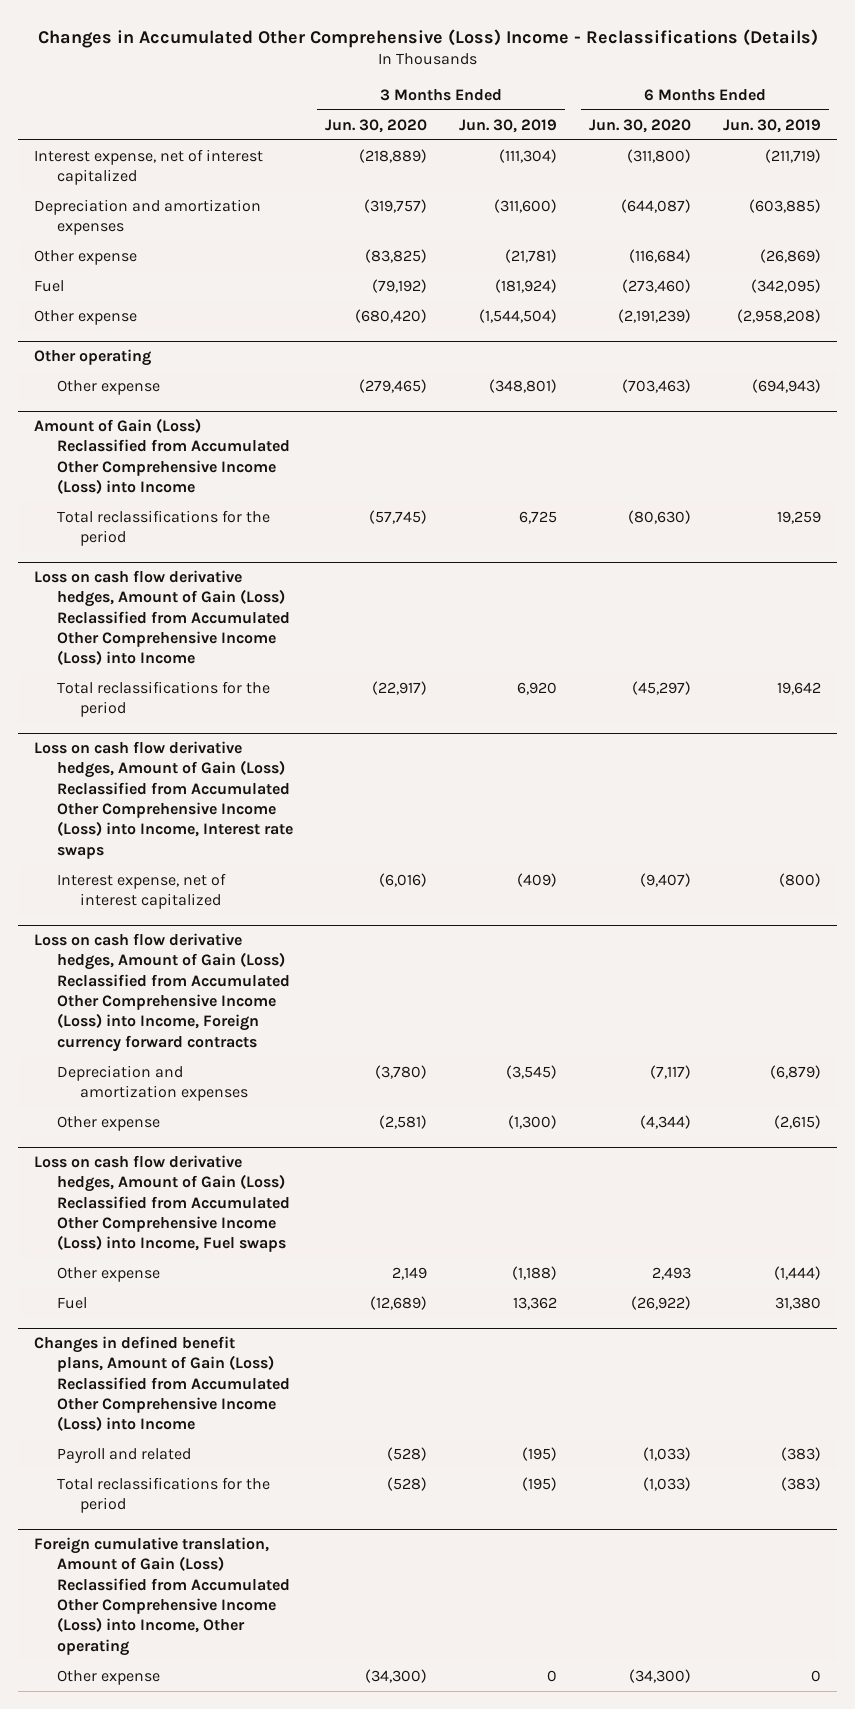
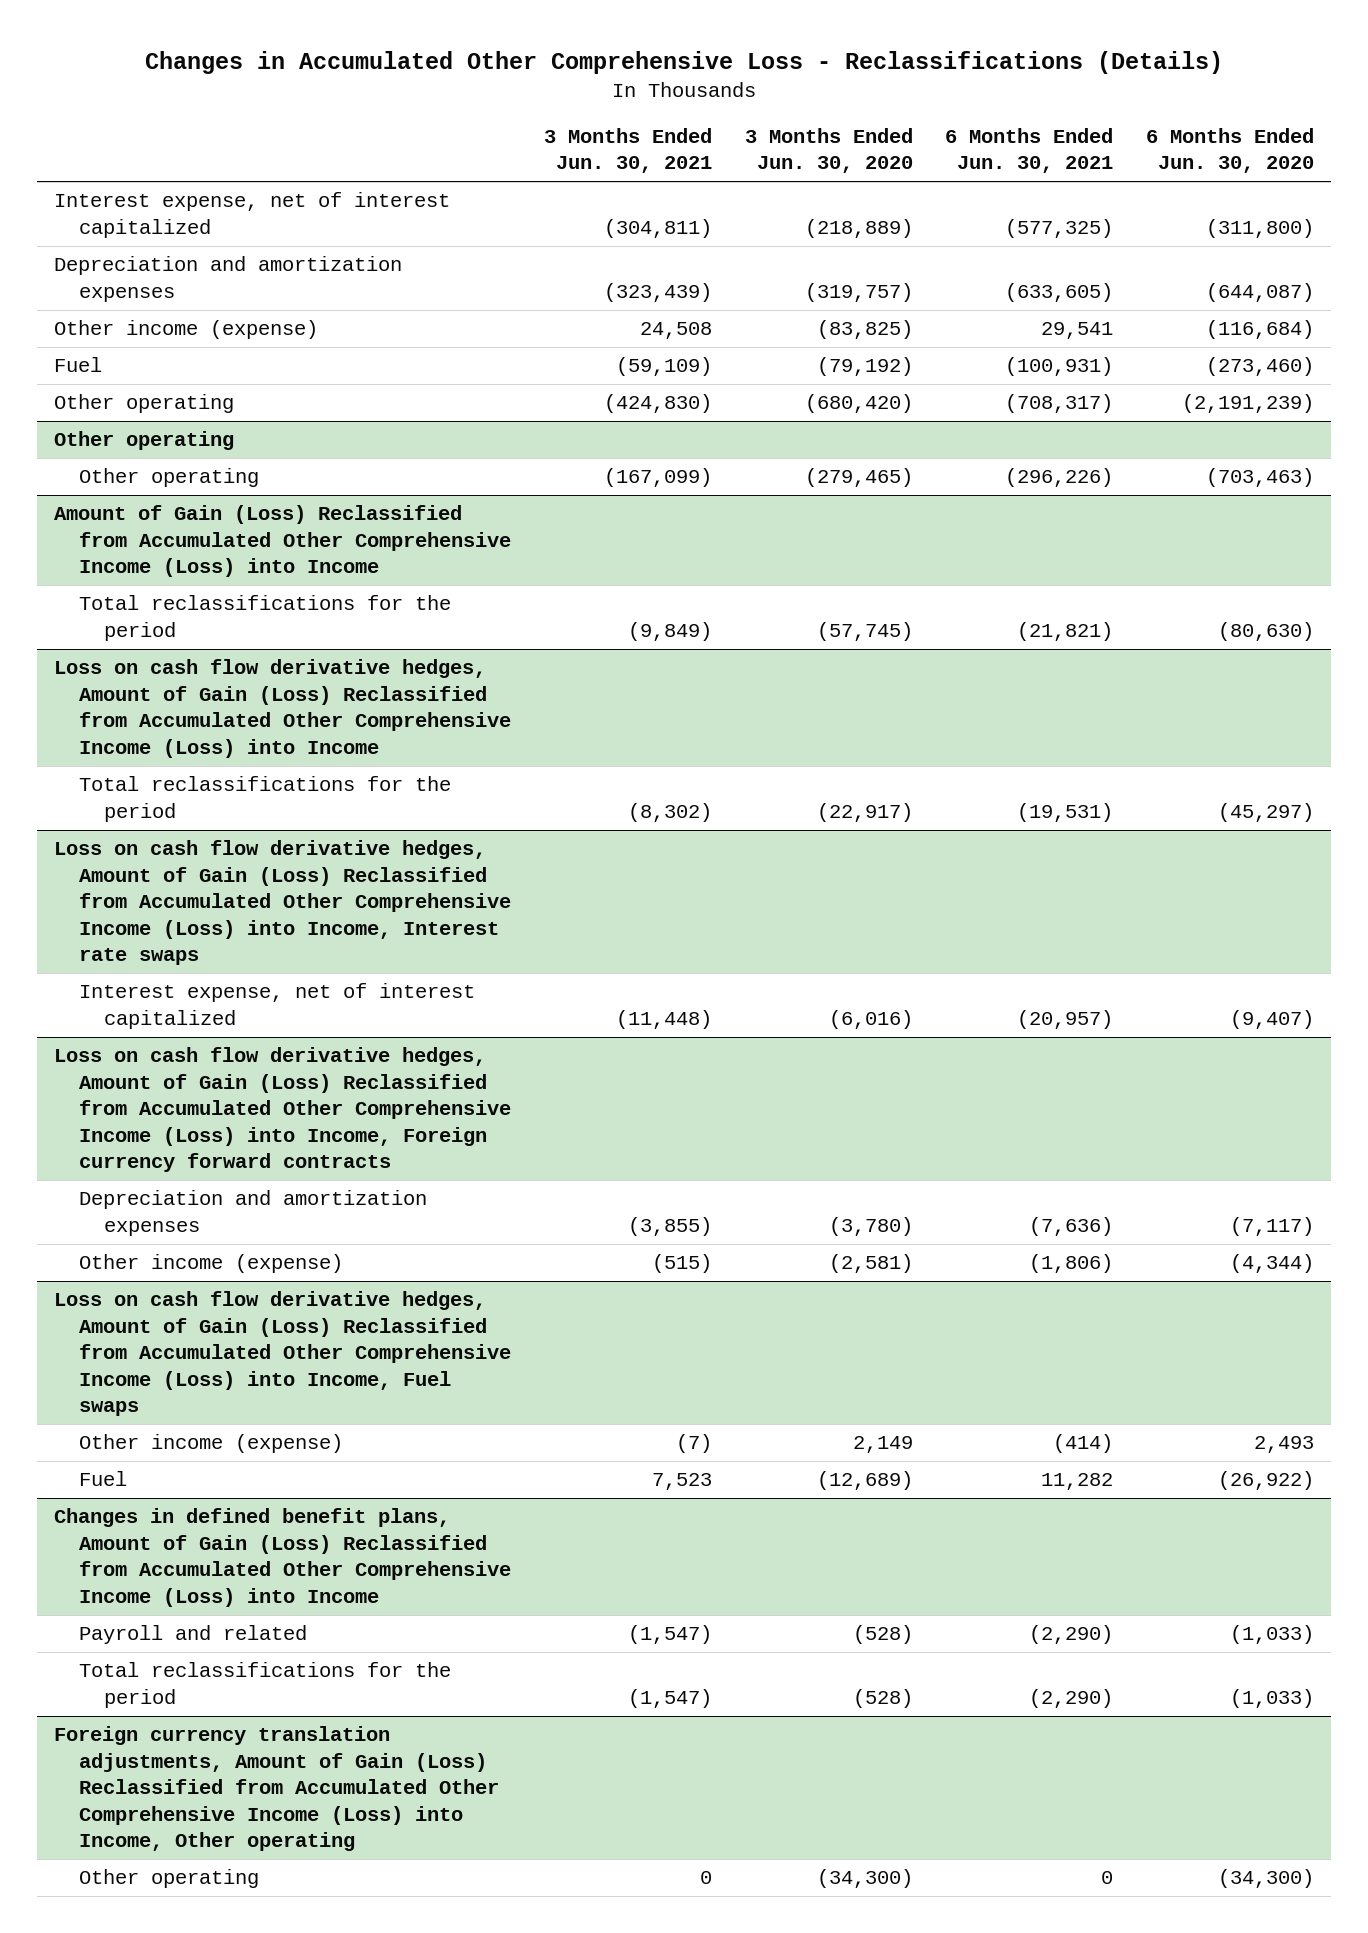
[37,28,818,48] Changes in Accumulated Other Comprehensive (Loss) Income - Reclassifications (Details) -> [145,51,1224,75] Changes in Accumulated Other Comprehensive Loss - Reclassifications (Details)
[459,118,558,133] Jun. 30, 2019 -> none
[723,118,822,133] Jun. 30, 2019 -> none
none -> [543,127,712,174] 3 Months Ended Jun. 30, 2021
none -> [945,127,1114,174] 6 Months Ended Jun. 30, 2021
[34,249,138,265] Other expense -> [53,320,318,340] Other income (expense)
[34,309,138,325] Other expense -> [53,394,234,414] Other operating
[57,379,161,395] Other expense -> [78,468,259,488] Other operating
[57,1115,161,1131] Other expense -> [78,1254,343,1274] Other income (expense)
[57,1266,161,1282] Other expense -> [78,1434,343,1454] Other income (expense)
[34,1537,291,1656] Foreign cumulative translation, Amount of Gain (Loss) Reclassified from Accumulated Other Comprehensive Income (Loss) into Income, Other operating -> [53,1726,499,1852] Foreign currency translation adjustments, Amount of Gain (Loss) Reclassified from Accumulated Other Comprehensive Income (Loss) into Income, Other operating
[57,1669,161,1685] Other expense -> [78,1869,259,1889] Other operating

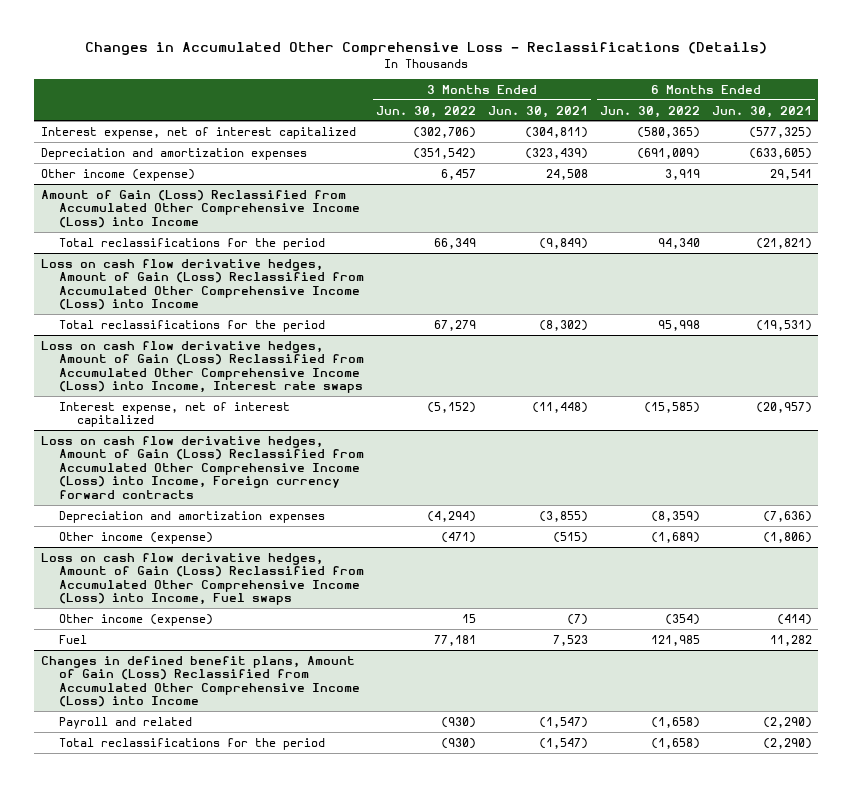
[744,127,913,174] 3 Months Ended Jun. 30, 2020 -> none
[1146,127,1315,174] 6 Months Ended Jun. 30, 2020 -> none
none -> [375,105,476,118] Jun. 30, 2022
none -> [600,105,701,118] Jun. 30, 2022
[53,357,102,373] Fuel -> none
[53,394,234,414] Other operating -> none
[53,431,234,451] Other operating -> none
[78,468,259,488] Other operating -> none
[53,1726,499,1852] Foreign currency translation adjustments, Amount of Gain (Loss) Reclassified from Accumulated Other Comprehensive Income (Loss) into Income, Other operating -> none
[78,1869,259,1889] Other operating -> none

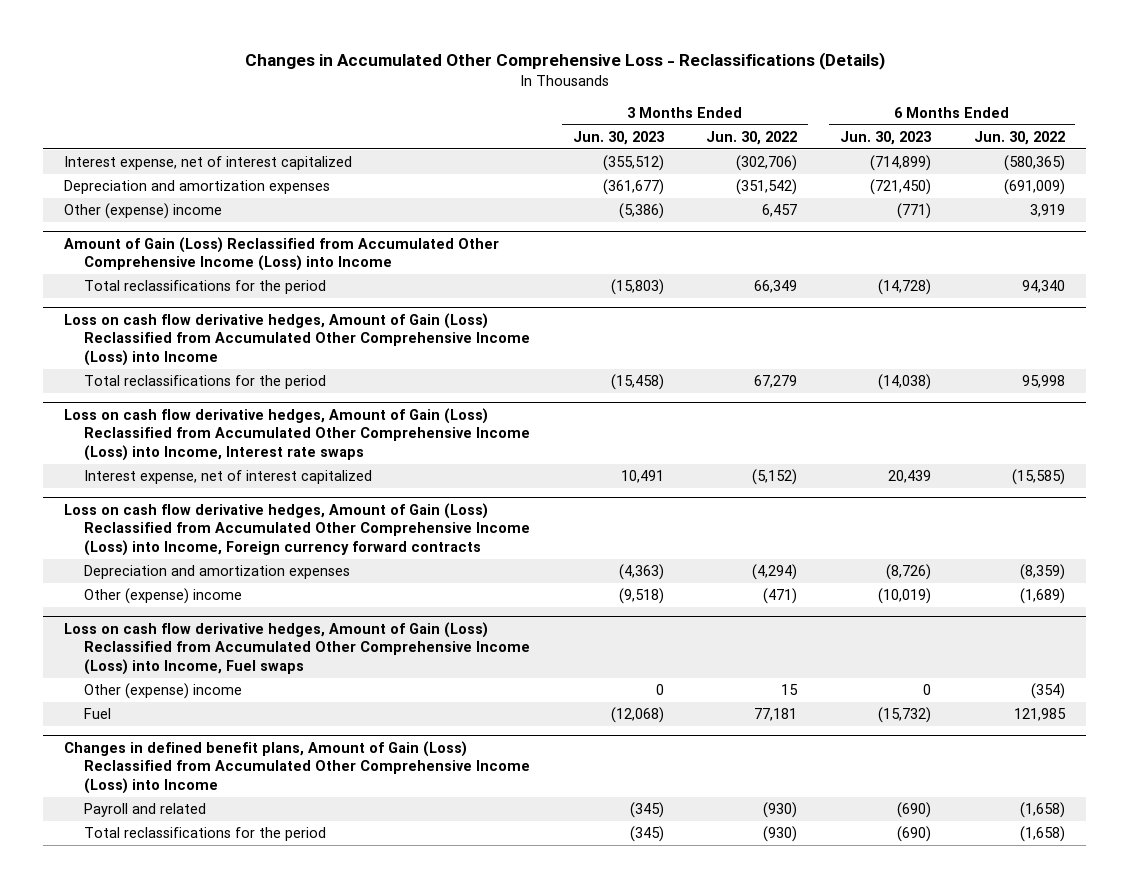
[488,105,589,118] Jun. 30, 2021 -> none
[712,105,813,118] Jun. 30, 2021 -> none
none -> [572,130,664,145] Jun. 30, 2023
none -> [840,130,932,145] Jun. 30, 2023
[40,168,195,181] Other income (expense) -> [64,203,223,220] Other (expense) income
[58,531,213,544] Other income (expense) -> [83,588,242,605] Other (expense) income
[58,613,213,626] Other income (expense) -> [83,683,242,700] Other (expense) income

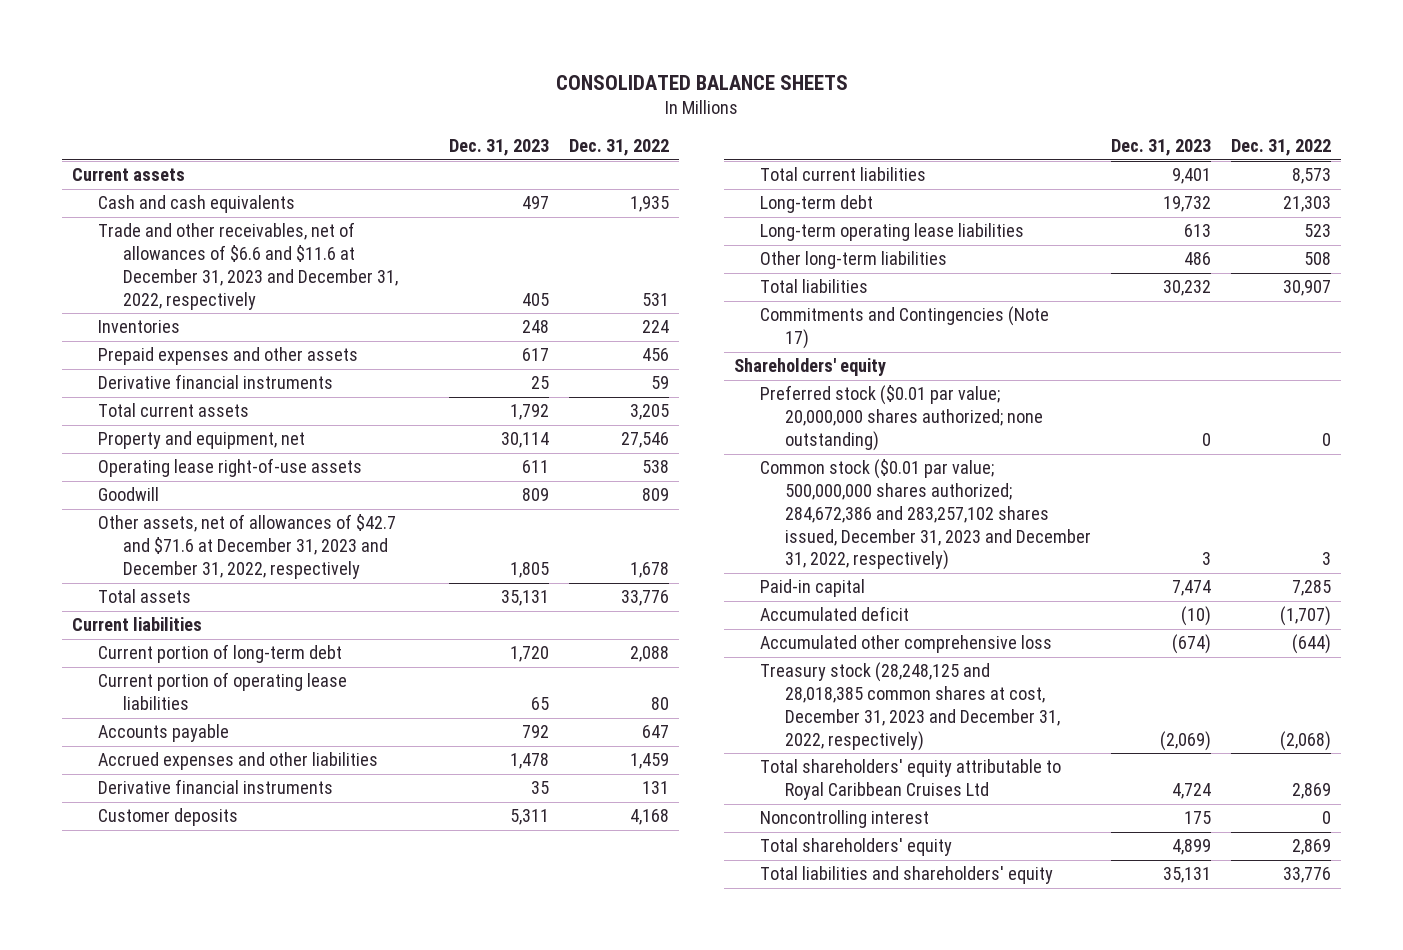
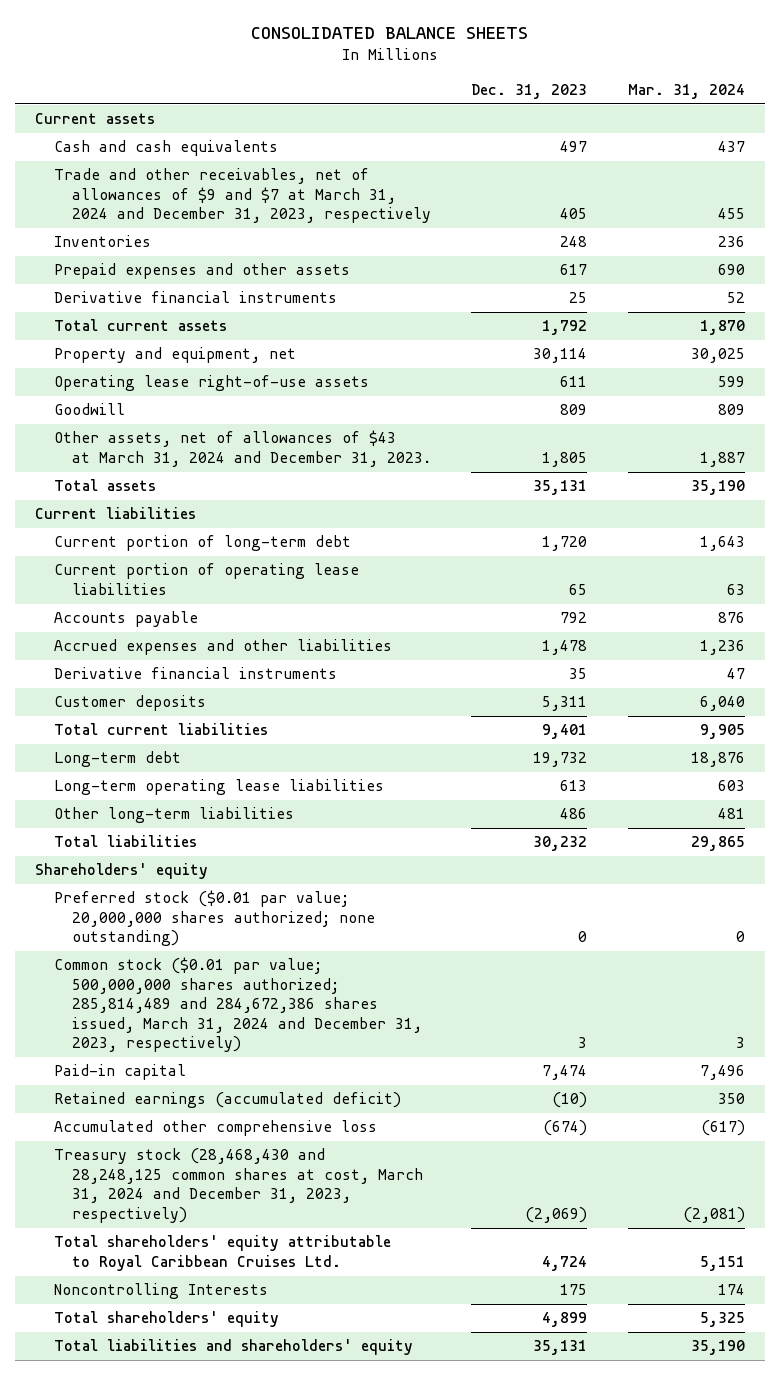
[569,139,670,157] Dec. 31, 2022 -> none
none -> [627,84,745,100] Mar. 31, 2024
[97,222,399,310] Trade and other receivables, net of allowances of $6.6 and $11.6 at December 31, 2023 and December 31, 2022, respectively -> [53,168,431,224] Trade and other receivables, net of allowances of $9 and $7 at March 31, 2024 and December 31, 2023, respectively
[97,514,396,579] Other assets, net of allowances of $42.7 and $71.6 at December 31, 2023 and December 31, 2022, respectively -> [53,430,431,467] Other assets, net of allowances of $43 at March 31, 2024 and December 31, 2023.
[759,306,1049,350] Commitments and Contingencies (Note 17) -> none
[759,459,1091,571] Common stock ($0.01 par value; 500,000,000 shares authorized; 284,672,386 and 283,257,102 shares issued, December 31, 2023 and December 31, 2022, respectively) -> [53,957,422,1053] Common stock ($0.01 par value; 500,000,000 shares authorized; 285,814,489 and 284,672,386 shares issued, March 31, 2024 and December 31, 2023, respectively)
[759,606,909,622] Accumulated deficit -> [53,1092,401,1109] Retained earnings (accumulated deficit)
[759,662,1060,751] Treasury stock (28,248,125 and 28,018,385 common shares at cost, December 31, 2023 and December 31, 2022, respectively) -> [53,1148,423,1223] Treasury stock (28,468,430 and 28,248,125 common shares at cost, March 31, 2024 and December 31, 2023, respectively)
[759,759,1061,801] Total shareholders' equity attributable to Royal Caribbean Cruises Ltd -> [53,1235,391,1271] Total shareholders' equity attributable to Royal Caribbean Cruises Ltd.
[759,810,929,829] Noncontrolling interest -> [53,1283,268,1300] Noncontrolling Interests

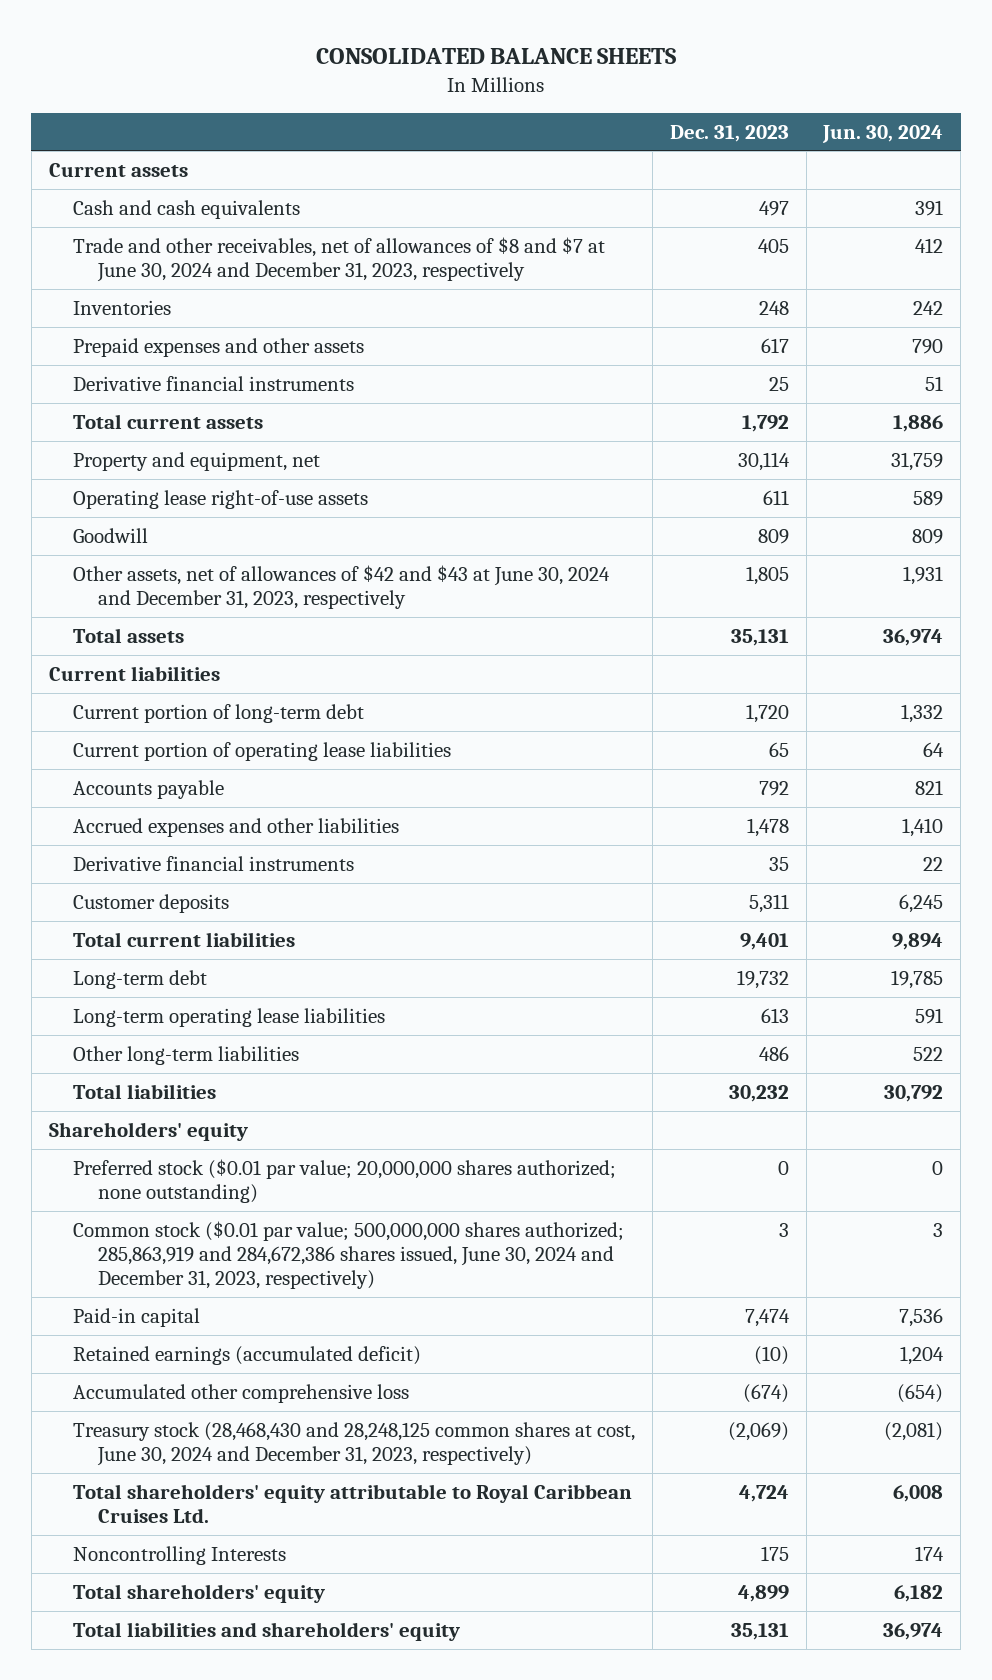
[627,84,745,100] Mar. 31, 2024 -> none
none -> [822,124,944,143] Jun. 30, 2024
[53,168,431,224] Trade and other receivables, net of allowances of $9 and $7 at March 31, 2024 and December 31, 2023, respectively -> [73,236,606,282] Trade and other receivables, net of allowances of $8 and $7 at June 30, 2024 and December 31, 2023, respectively
[53,430,431,467] Other assets, net of allowances of $43 at March 31, 2024 and December 31, 2023. -> [73,564,611,609] Other assets, net of allowances of $42 and $43 at June 30, 2024 and December 31, 2023, respectively
[53,957,422,1053] Common stock ($0.01 par value; 500,000,000 shares authorized; 285,814,489 and 284,672,386 shares issued, March 31, 2024 and December 31, 2023, respectively) -> [73,1220,625,1289] Common stock ($0.01 par value; 500,000,000 shares authorized; 285,863,919 and 284,672,386 shares issued, June 30, 2024 and December 31, 2023, respectively)
[53,1148,423,1223] Treasury stock (28,468,430 and 28,248,125 common shares at cost, March 31, 2024 and December 31, 2023, respectively) -> [73,1421,636,1466] Treasury stock (28,468,430 and 28,248,125 common shares at cost, June 30, 2024 and December 31, 2023, respectively)

